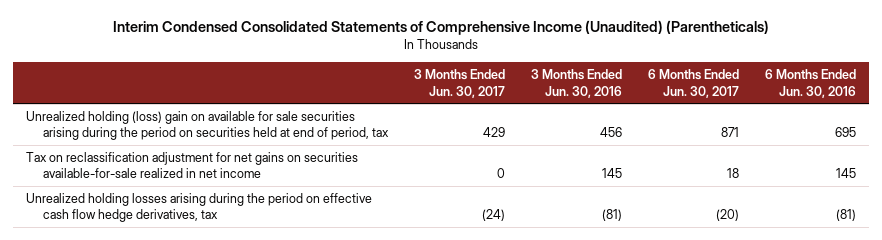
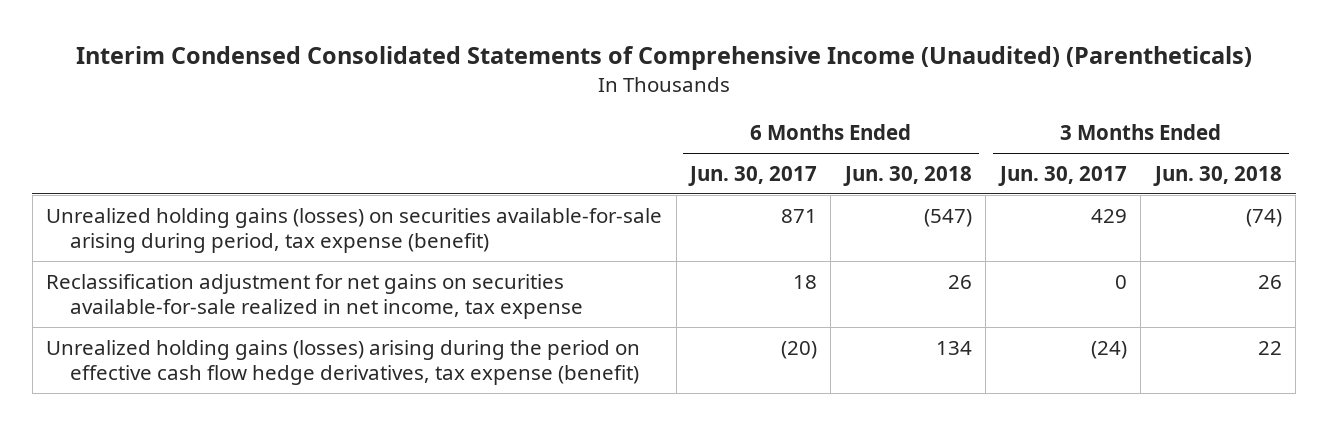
[530,69,622,98] 3 Months Ended Jun. 30, 2016 -> none
[765,69,857,98] 6 Months Ended Jun. 30, 2016 -> none
none -> [842,166,972,187] Jun. 30, 2018
none -> [1152,166,1282,187] Jun. 30, 2018
[25,111,389,141] Unrealized holding (loss) gain on available for sale securities arising during the period on securities held at end of period, tax -> [46,207,663,254] Unrealized holding gains (losses) on securities available-for-sale arising during period, tax expense (benefit)
[25,152,358,179] Tax on reclassification adjustment for net gains on securities available-for-sale realized in net income -> [46,273,584,320] Reclassification adjustment for net gains on securities available-for-sale realized in net income, tax expense
[25,193,372,223] Unrealized holding losses arising during the period on effective cash flow hedge derivatives, tax -> [46,339,641,386] Unrealized holding gains (losses) arising during the period on effective cash flow hedge derivatives, tax expense (benefit)

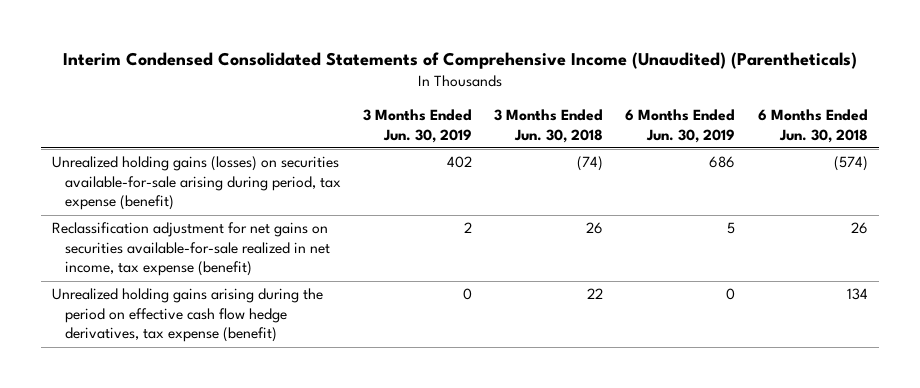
[687,166,817,187] Jun. 30, 2017 -> none
[997,166,1127,187] Jun. 30, 2017 -> none
none -> [362,109,472,143] 3 Months Ended Jun. 30, 2019
none -> [625,109,736,143] 6 Months Ended Jun. 30, 2019
[923,208,972,227] (547) -> [833,156,868,172] (574)
[46,273,584,320] Reclassification adjustment for net gains on securities available-for-sale realized in net income, tax expense -> [52,222,330,277] Reclassification adjustment for net gains on securities available-for-sale realized in net income, tax expense (benefit)
[46,339,641,386] Unrealized holding gains (losses) arising during the period on effective cash flow hedge derivatives, tax expense (benefit) -> [52,288,324,343] Unrealized holding gains arising during the period on effective cash flow hedge derivatives, tax expense (benefit)

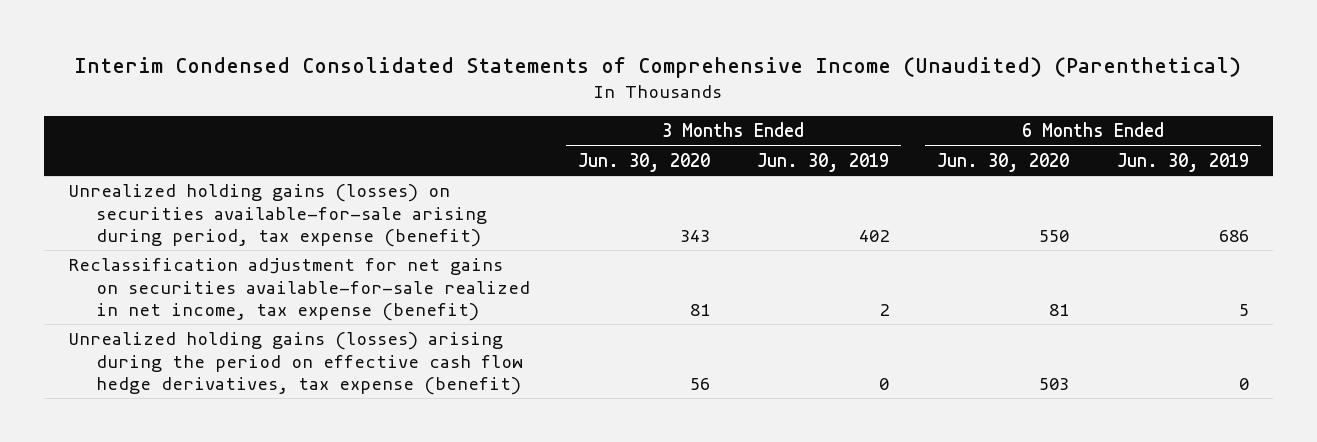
[63,52,858,70] Interim Condensed Consolidated Statements of Comprehensive Income (Unaudited) (Parentheticals) -> [74,56,1242,78] Interim Condensed Consolidated Statements of Comprehensive Income (Unaudited) (Parenthetical)
[494,109,604,143] 3 Months Ended Jun. 30, 2018 -> none
[757,109,868,143] 6 Months Ended Jun. 30, 2018 -> none
none -> [577,152,710,172] Jun. 30, 2020
none -> [937,152,1070,172] Jun. 30, 2020
[52,288,324,343] Unrealized holding gains arising during the period on effective cash flow hedge derivatives, tax expense (benefit) -> [67,332,523,396] Unrealized holding gains (losses) arising during the period on effective cash flow hedge derivatives, tax expense (benefit)

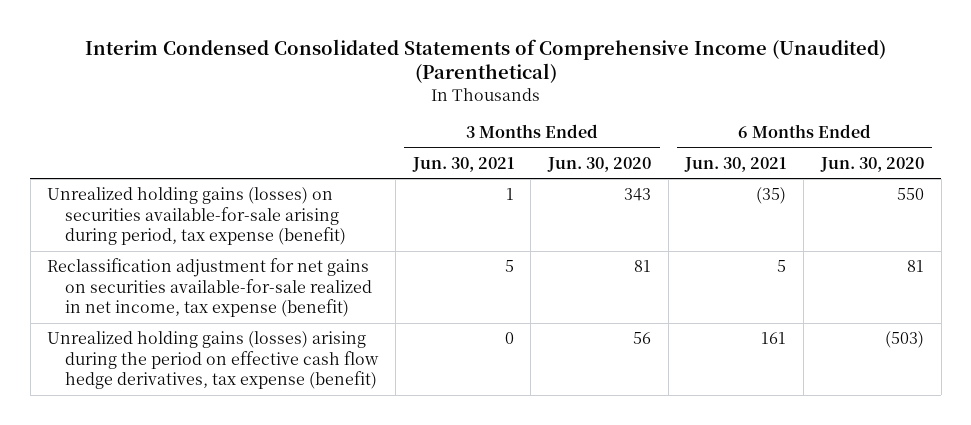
[757,152,890,172] Jun. 30, 2019 -> none
[1116,152,1249,172] Jun. 30, 2019 -> none
none -> [411,156,514,172] Jun. 30, 2021
none -> [684,156,787,172] Jun. 30, 2021
[1039,378,1070,391] 503 -> [884,331,924,349] (503)

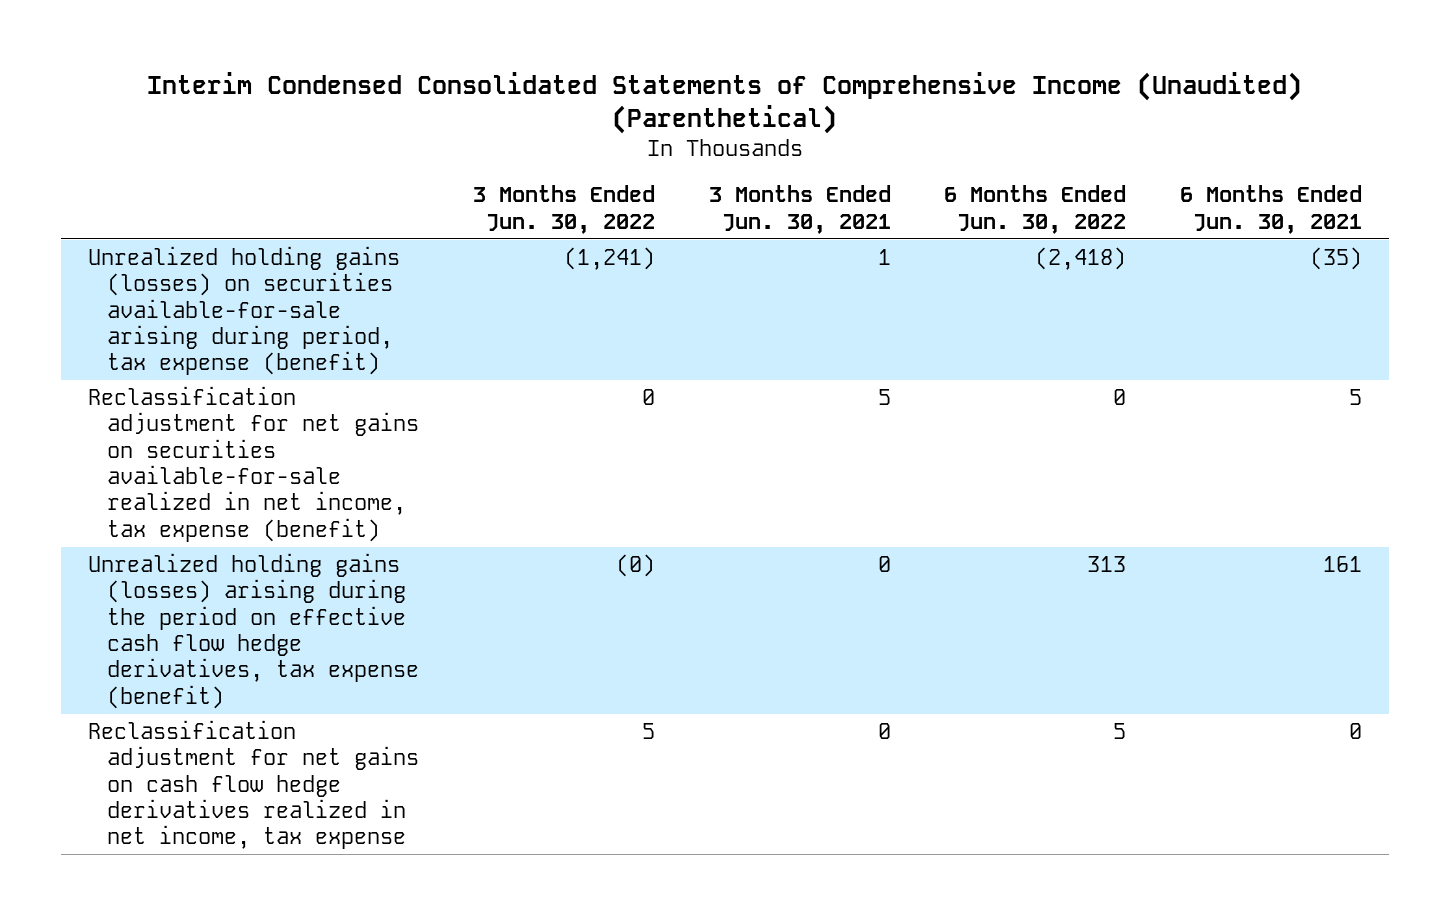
[547,156,652,172] Jun. 30, 2020 -> none
[819,156,924,172] Jun. 30, 2020 -> none
none -> [472,185,655,234] 3 Months Ended Jun. 30, 2022
none -> [944,185,1127,234] 6 Months Ended Jun. 30, 2022
none -> [87,719,420,850] Reclassification adjustment for net gains on cash flow hedge derivatives realized in net income, tax expense

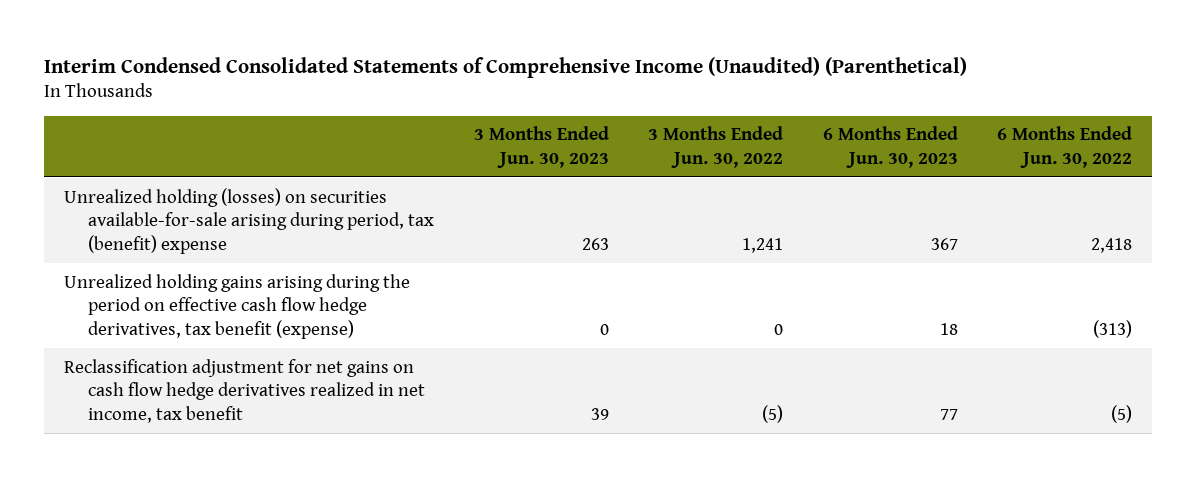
[708,185,891,234] 3 Months Ended Jun. 30, 2021 -> none
[1179,185,1362,234] 6 Months Ended Jun. 30, 2021 -> none
none -> [473,126,609,168] 3 Months Ended Jun. 30, 2023
none -> [822,126,958,168] 6 Months Ended Jun. 30, 2023
[87,385,420,542] Reclassification adjustment for net gains on securities available-for-sale realized in net income, tax expense (benefit) -> none
[87,245,400,376] Unrealized holding gains (losses) on securities available-for-sale arising during period, tax expense (benefit) -> [63,187,435,254] Unrealized holding (losses) on securities available-for-sale arising during period, tax (benefit) expense
[563,246,655,270] (1,241) -> [742,237,784,253] 1,241
[1035,246,1127,270] (2,418) -> [1091,237,1133,253] 2,418
[87,552,420,709] Unrealized holding gains (losses) arising during the period on effective cash flow hedge derivatives, tax expense (benefit) -> [63,273,410,339] Unrealized holding gains arising during the period on effective cash flow hedge derivatives, tax benefit (expense)
[615,553,655,577] (0) -> [774,323,784,335] 0
[1087,555,1127,572] 313 -> [1093,319,1133,338] (313)
[87,719,420,850] Reclassification adjustment for net gains on cash flow hedge derivatives realized in net income, tax expense -> [63,358,426,423] Reclassification adjustment for net gains on cash flow hedge derivatives realized in net income, tax benefit
[641,722,655,739] 5 -> [762,404,784,423] (5)
[1113,722,1127,739] 5 -> [1111,404,1133,423] (5)

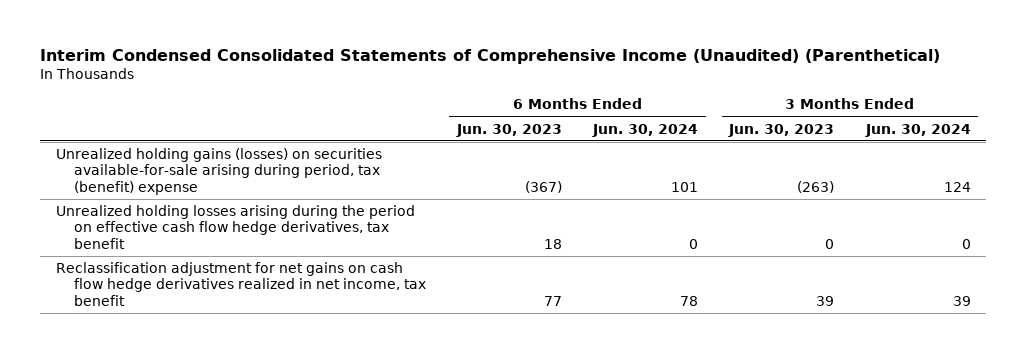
[648,126,784,168] 3 Months Ended Jun. 30, 2022 -> none
[997,126,1133,168] 6 Months Ended Jun. 30, 2022 -> none
none -> [592,123,699,137] Jun. 30, 2024
none -> [864,123,971,137] Jun. 30, 2024
[63,187,435,254] Unrealized holding (losses) on securities available-for-sale arising during period, tax (benefit) expense -> [55,147,382,195] Unrealized holding gains (losses) on securities available-for-sale arising during period, tax (benefit) expense
[581,237,609,250] 263 -> [797,180,835,193] (263)
[930,237,958,250] 367 -> [525,180,563,193] (367)
[63,273,410,339] Unrealized holding gains arising during the period on effective cash flow hedge derivatives, tax benefit (expense) -> [55,204,415,249] Unrealized holding losses arising during the period on effective cash flow hedge derivatives, tax benefit

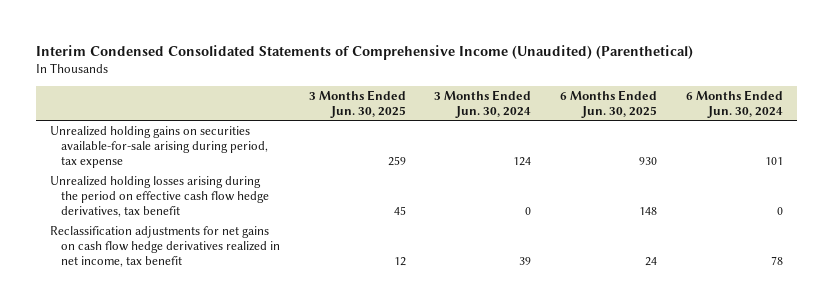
[456,123,563,137] Jun. 30, 2023 -> none
[728,123,835,137] Jun. 30, 2023 -> none
none -> [308,89,406,118] 3 Months Ended Jun. 30, 2025
none -> [560,89,658,118] 6 Months Ended Jun. 30, 2025
[55,147,382,195] Unrealized holding gains (losses) on securities available-for-sale arising during period, tax (benefit) expense -> [50,125,268,169] Unrealized holding gains on securities available-for-sale arising during period, tax expense
[55,261,427,306] Reclassification adjustment for net gains on cash flow hedge derivatives realized in net income, tax benefit -> [50,225,280,268] Reclassification adjustments for net gains on cash flow hedge derivatives realized in net income, tax benefit

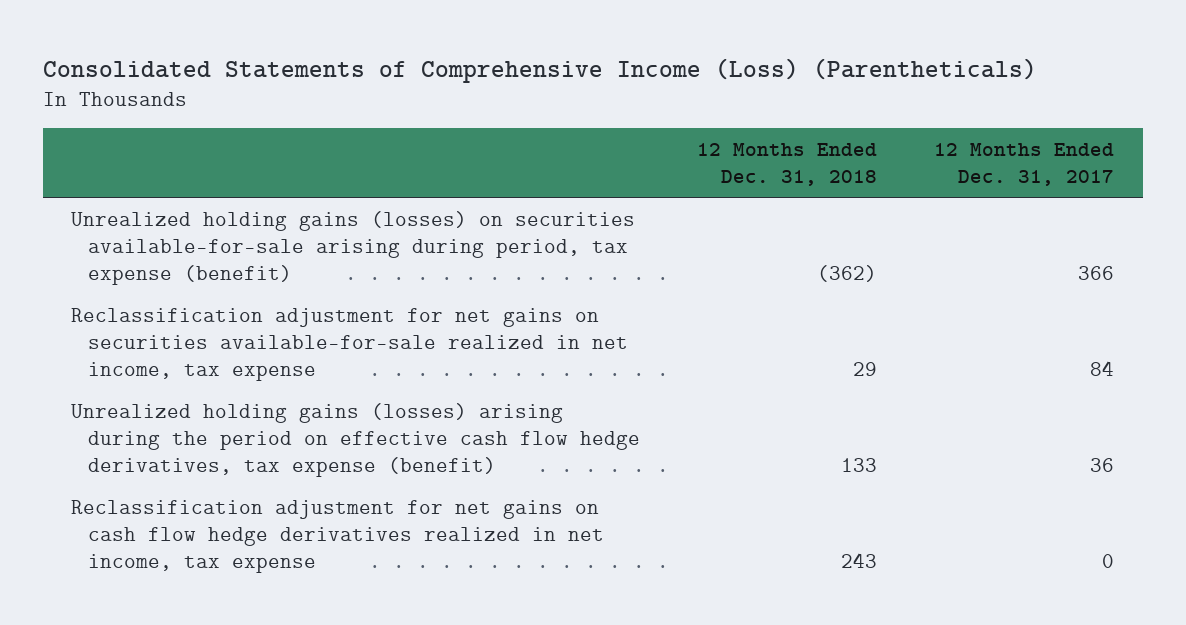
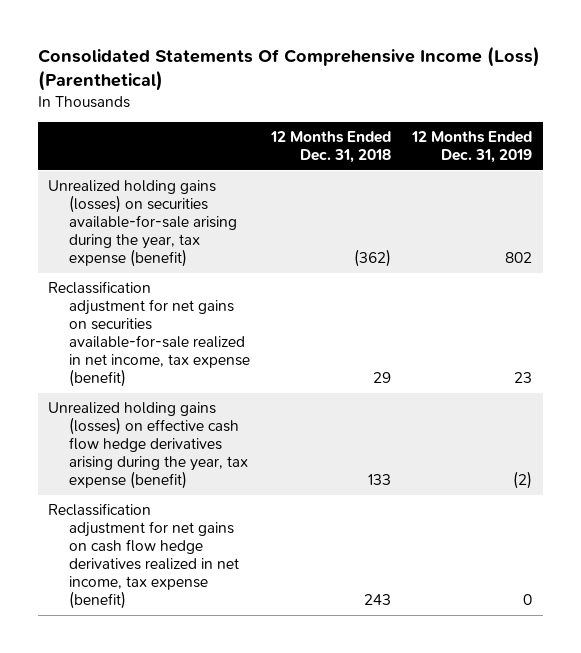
[42,57,1037,83] Consolidated Statements of Comprehensive Income (Loss) (Parentheticals) -> [37,45,540,91] Consolidated Statements Of Comprehensive Income (Loss) (Parenthetical)
[934,143,1115,187] 12 Months Ended Dec. 31, 2017 -> none
none -> [411,131,533,164] 12 Months Ended Dec. 31, 2019
[71,210,636,285] Unrealized holding gains (losses) on securities available-for-sale arising during period, tax expense (benefit) -> [48,180,237,268] Unrealized holding gains (losses) on securities available-for-sale arising during the year, tax expense (benefit)
[71,307,628,381] Reclassification adjustment for net gains on securities available-for-sale realized in net income, tax expense -> [48,281,250,388] Reclassification adjustment for net gains on securities available-for-sale realized in net income, tax expense (benefit)
[71,402,640,477] Unrealized holding gains (losses) arising during the period on effective cash flow hedge derivatives, tax expense (benefit) -> [48,402,248,490] Unrealized holding gains (losses) on effective cash flow hedge derivatives arising during the year, tax expense (benefit)
[71,499,604,573] Reclassification adjustment for net gains on cash flow hedge derivatives realized in net income, tax expense -> [48,503,239,610] Reclassification adjustment for net gains on cash flow hedge derivatives realized in net income, tax expense (benefit)

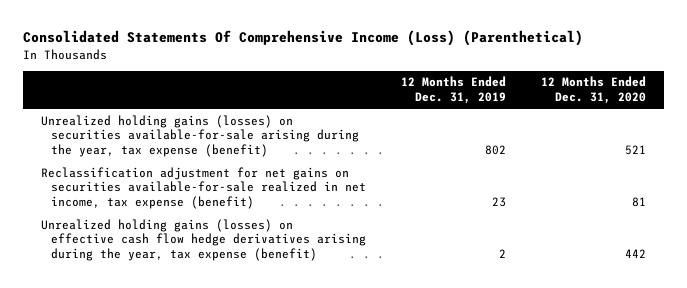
[269,131,391,164] 12 Months Ended Dec. 31, 2018 -> none
none -> [541,76,647,105] 12 Months Ended Dec. 31, 2020
[48,503,239,610] Reclassification adjustment for net gains on cash flow hedge derivatives realized in net income, tax expense (benefit) -> none
[513,471,533,490] (2) -> [499,249,507,259] 2

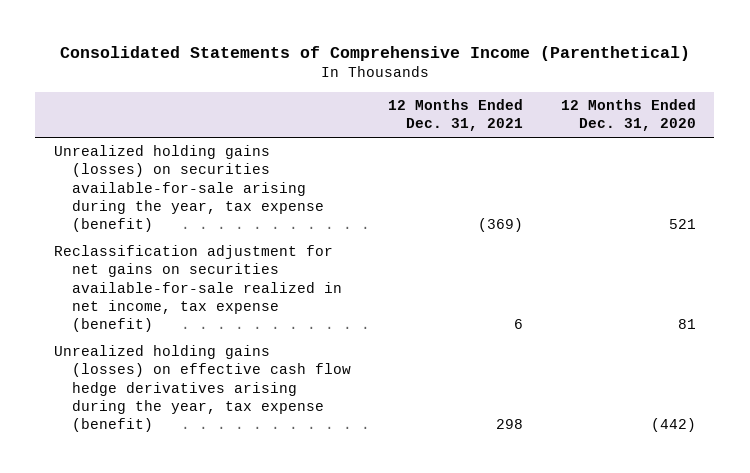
[23,30,584,47] Consolidated Statements Of Comprehensive Income (Loss) (Parenthetical) -> [59,45,690,61] Consolidated Statements of Comprehensive Income (Parenthetical)
[401,76,507,105] 12 Months Ended Dec. 31, 2019 -> none
none -> [388,99,524,132] 12 Months Ended Dec. 31, 2021
[625,249,647,259] 442 -> [650,418,696,433] (442)

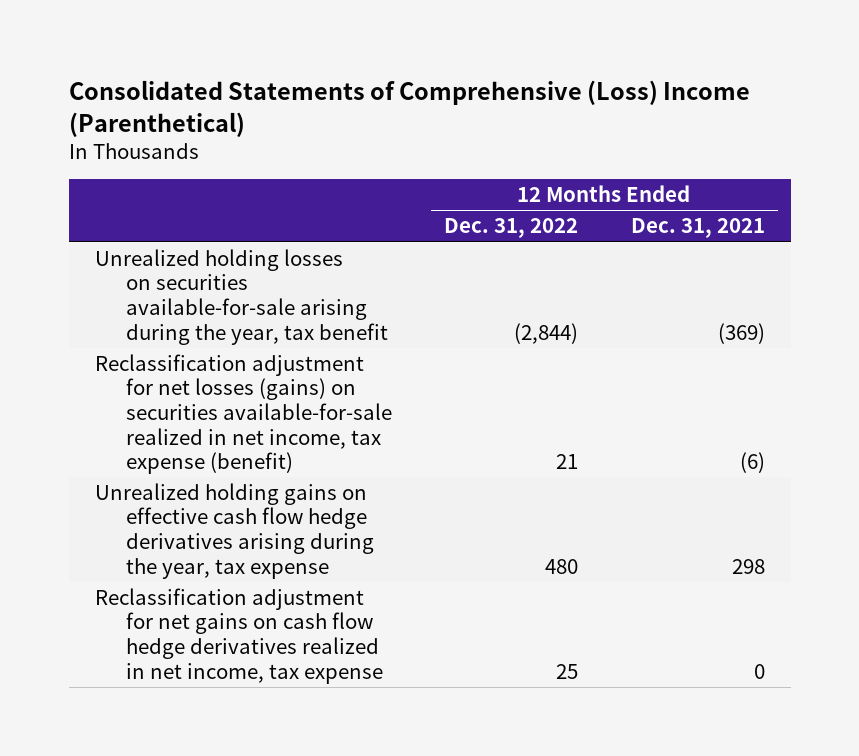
[59,45,690,61] Consolidated Statements of Comprehensive Income (Parenthetical) -> [68,80,750,137] Consolidated Statements of Comprehensive (Loss) Income (Parenthetical)
[560,99,696,132] 12 Months Ended Dec. 31, 2020 -> none
none -> [444,218,579,239] Dec. 31, 2022
[53,145,325,233] Unrealized holding gains (losses) on securities available-for-sale arising during the year, tax expense (benefit) -> [94,248,389,345] Unrealized holding losses on securities available-for-sale arising during the year, tax benefit
[53,245,343,333] Reclassification adjustment for net gains on securities available-for-sale realized in net income, tax expense (benefit) -> [94,353,393,475] Reclassification adjustment for net losses (gains) on securities available-for-sale realized in net income, tax expense (benefit)
[514,319,524,330] 6 -> [739,452,765,474] (6)
[53,345,352,433] Unrealized holding gains (losses) on effective cash flow hedge derivatives arising during the year, tax expense (benefit) -> [94,482,375,579] Unrealized holding gains on effective cash flow hedge derivatives arising during the year, tax expense
none -> [94,587,384,684] Reclassification adjustment for net gains on cash flow hedge derivatives realized in net income, tax expense

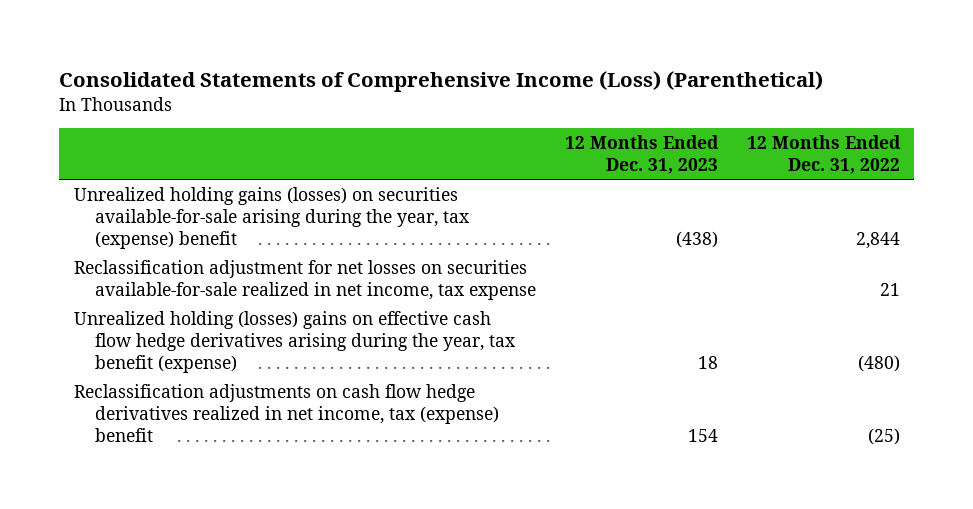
[68,80,750,137] Consolidated Statements of Comprehensive (Loss) Income (Parenthetical) -> [59,70,824,92] Consolidated Statements of Comprehensive Income (Loss) (Parenthetical)
[630,218,765,239] Dec. 31, 2021 -> none
none -> [564,135,719,175] 12 Months Ended Dec. 31, 2023
[94,248,389,345] Unrealized holding losses on securities available-for-sale arising during the year, tax benefit -> [73,186,470,249] Unrealized holding gains (losses) on securities available-for-sale arising during the year, tax (expense) benefit
[514,322,579,344] (2,844) -> [855,231,900,249] 2,844
[94,353,393,475] Reclassification adjustment for net losses (gains) on securities available-for-sale realized in net income, tax expense (benefit) -> [73,259,536,300] Reclassification adjustment for net losses on securities available-for-sale realized in net income, tax expense
[94,482,375,579] Unrealized holding gains on effective cash flow hedge derivatives arising during the year, tax expense -> [73,310,516,373] Unrealized holding (losses) gains on effective cash flow hedge derivatives arising during the year, tax benefit (expense)
[545,558,579,574] 480 -> [857,354,900,372] (480)
[94,587,384,684] Reclassification adjustment for net gains on cash flow hedge derivatives realized in net income, tax expense -> [73,383,499,442] Reclassification adjustments on cash flow hedge derivatives realized in net income, tax (expense) benefit
[556,663,579,679] 25 -> [867,427,900,445] (25)

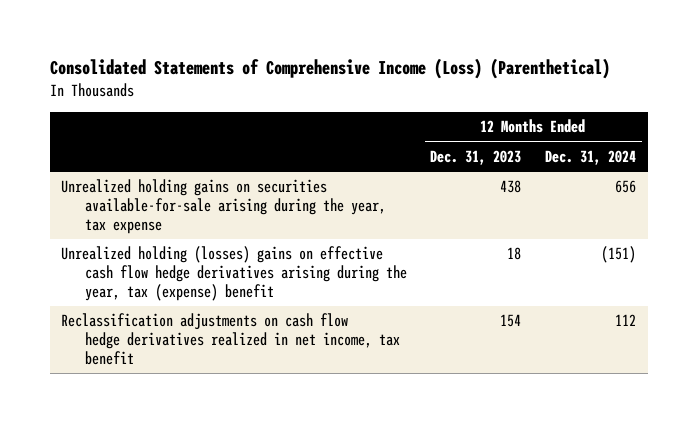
[746,135,901,175] 12 Months Ended Dec. 31, 2022 -> none
none -> [545,150,637,166] Dec. 31, 2024
[73,259,536,300] Reclassification adjustment for net losses on securities available-for-sale realized in net income, tax expense -> none
[73,186,470,249] Unrealized holding gains (losses) on securities available-for-sale arising during the year, tax (expense) benefit -> [61,179,386,234] Unrealized holding gains on securities available-for-sale arising during the year, tax expense
[675,230,718,248] (438) -> [500,180,522,194] 438
[73,310,516,373] Unrealized holding (losses) gains on effective cash flow hedge derivatives arising during the year, tax benefit (expense) -> [61,246,407,301] Unrealized holding (losses) gains on effective cash flow hedge derivatives arising during the year, tax (expense) benefit
[73,383,499,442] Reclassification adjustments on cash flow hedge derivatives realized in net income, tax (expense) benefit -> [61,313,400,365] Reclassification adjustments on cash flow hedge derivatives realized in net income, tax benefit

